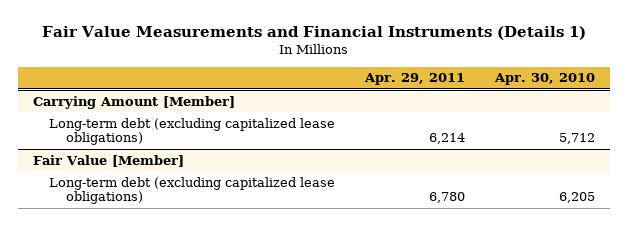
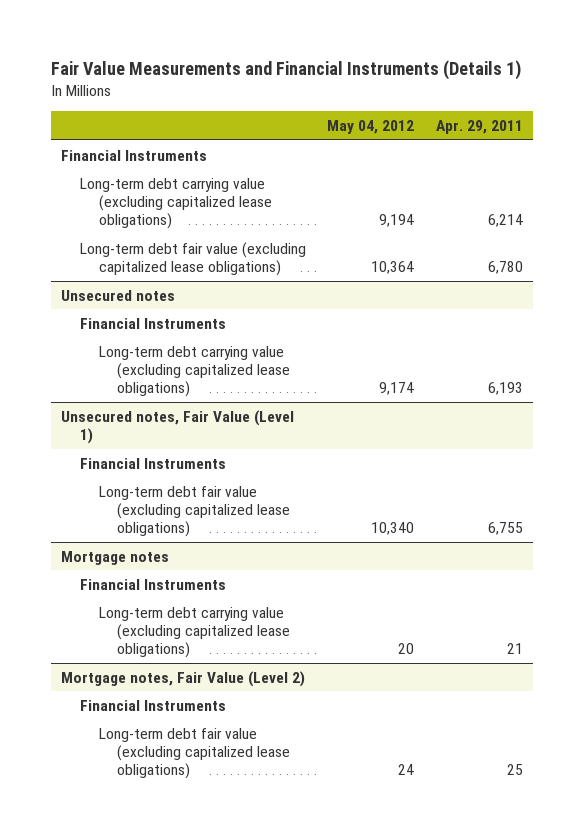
[493,73,595,86] Apr. 30, 2010 -> none
none -> [327,120,415,135] May 04, 2012
[32,95,235,109] Carrying Amount [Member] -> none
[32,154,184,167] Fair Value [Member] -> none
none -> [61,149,208,161] Financial Instruments
[49,117,336,146] Long-term debt (excluding capitalized lease obligations) -> [80,177,272,230] Long-term debt carrying value (excluding capitalized lease obligations)
none -> [80,241,307,277] Long-term debt fair value (excluding capitalized lease obligations)
none -> [61,289,176,301] Unsecured notes
none -> [80,317,227,329] Financial Instruments
[49,176,336,205] Long-term debt (excluding capitalized lease obligations) -> [98,345,291,398] Long-term debt carrying value (excluding capitalized lease obligations)
[429,192,466,204] 6,780 -> [487,382,523,396] 6,193
none -> [61,409,295,445] Unsecured notes, Fair Value (Level 1)
none -> [80,457,227,469] Financial Instruments
none -> [98,485,291,538] Long-term debt fair value (excluding capitalized lease obligations)
none -> [61,550,170,565] Mortgage notes
none -> [80,578,227,590] Financial Instruments
none -> [98,606,291,659] Long-term debt carrying value (excluding capitalized lease obligations)
none -> [61,670,306,687] Mortgage notes, Fair Value (Level 2)
none -> [80,699,227,711] Financial Instruments
none -> [98,727,291,780] Long-term debt fair value (excluding capitalized lease obligations)

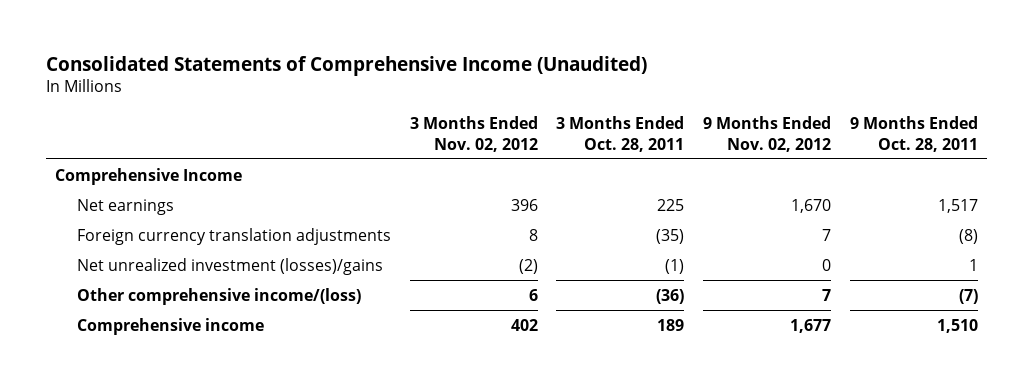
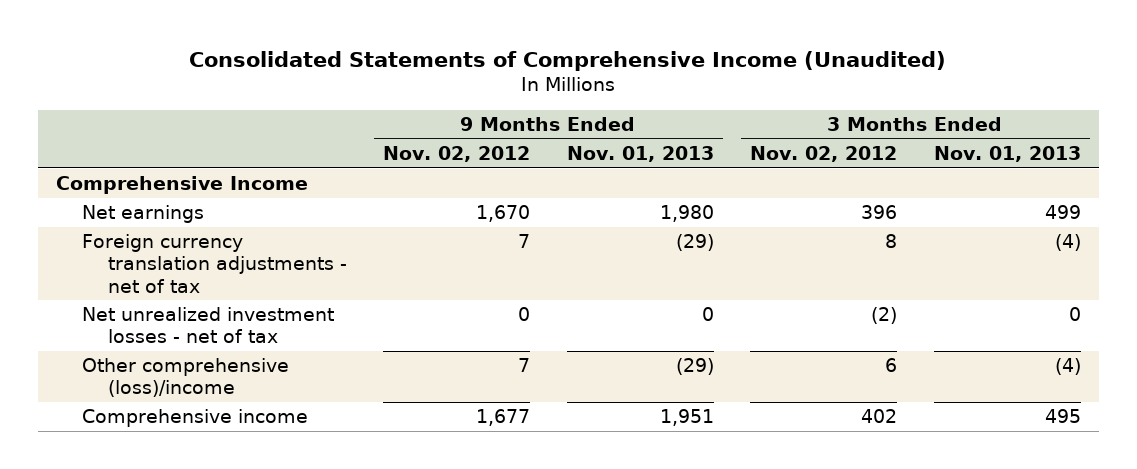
[556,115,685,152] 3 Months Ended Oct. 28, 2011 -> none
[849,115,978,152] 9 Months Ended Oct. 28, 2011 -> none
none -> [566,145,714,162] Nov. 01, 2013
none -> [933,145,1081,162] Nov. 01, 2013
[77,227,392,245] Foreign currency translation adjustments -> [82,234,347,293] Foreign currency translation adjustments - net of tax
[77,257,384,275] Net unrealized investment (losses)/gains -> [82,307,335,344] Net unrealized investment losses - net of tax
[77,287,362,305] Other comprehensive income/(loss) -> [82,358,290,398] Other comprehensive (loss)/income

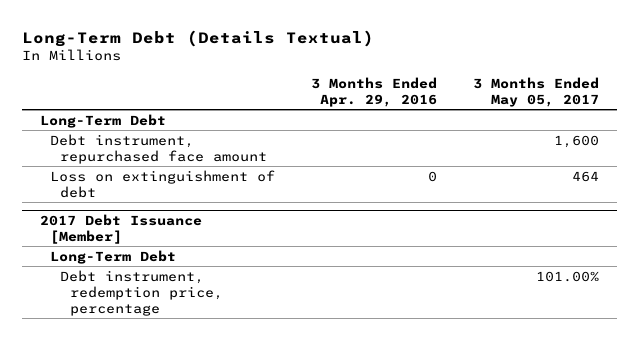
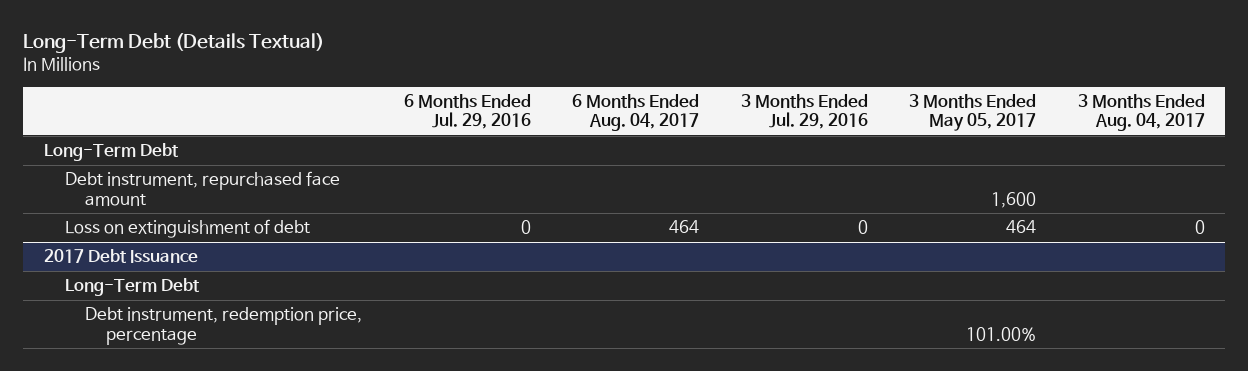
[311,76,438,107] 3 Months Ended Apr. 29, 2016 -> none
none -> [403,93,531,130] 6 Months Ended Jul. 29, 2016
none -> [572,93,700,132] 6 Months Ended Aug. 04, 2017
none -> [740,93,868,130] 3 Months Ended Jul. 29, 2016
none -> [1077,93,1205,132] 3 Months Ended Aug. 04, 2017
[40,213,203,244] 2017 Debt Issuance [Member] -> [43,249,198,264] 2017 Debt Issuance

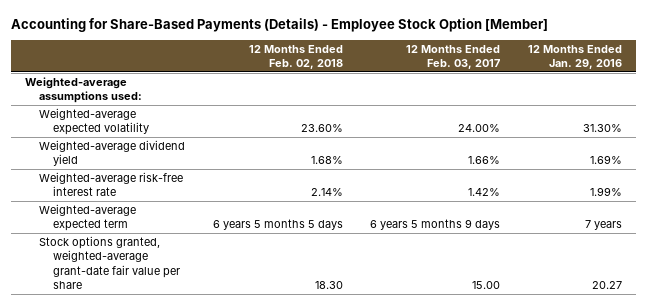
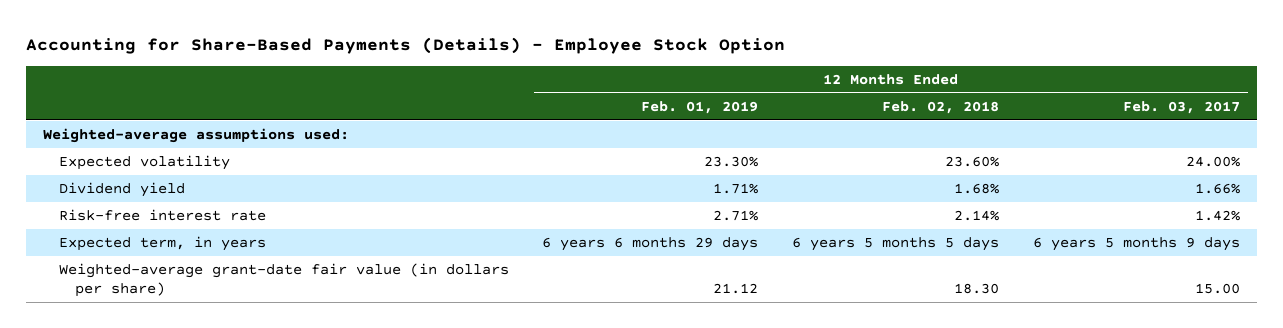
[11,17,549,32] Accounting for Share-Based Payments (Details) - Employee Stock Option [Member] -> [25,37,785,55] Accounting for Share-Based Payments (Details) - Employee Stock Option
[528,44,623,70] 12 Months Ended Jan. 29, 2016 -> none
none -> [641,100,759,114] Feb. 01, 2019
[38,107,149,136] Weighted-average expected volatility -> [58,155,230,171] Expected volatility
[38,139,185,167] Weighted-average dividend yield -> [58,182,185,198] Dividend yield
[38,171,183,197] Weighted-average risk-free interest rate -> [58,209,266,222] Risk-free interest rate
[38,203,136,232] Weighted-average expected term -> [58,236,266,252] Expected term, in years
[38,235,180,289] Stock options granted, weighted-average grant-date fair value per share -> [58,263,509,298] Weighted-average grant-date fair value (in dollars per share)

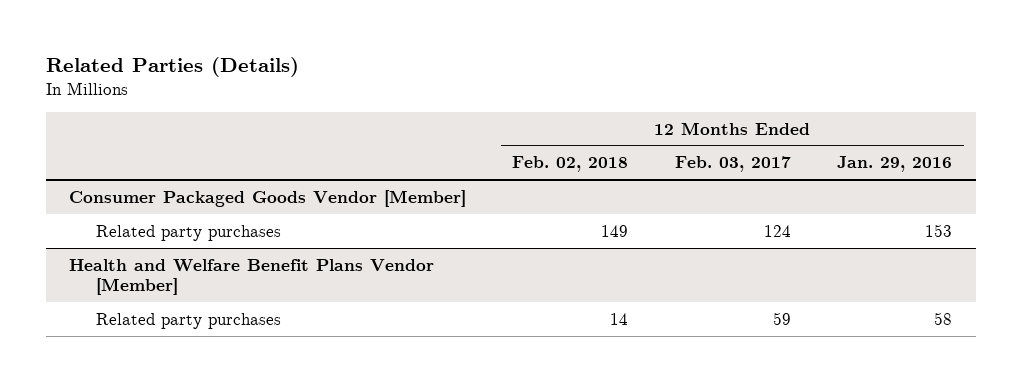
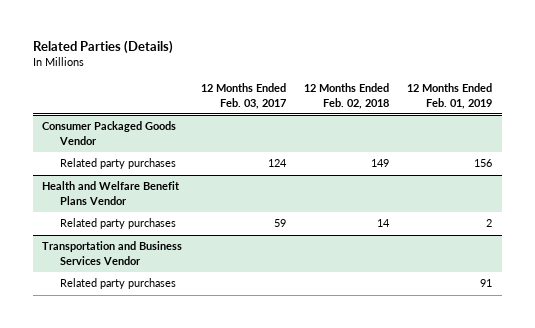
[837,156,953,173] Jan. 29, 2016 -> none
none -> [407,83,493,109] 12 Months Ended Feb. 01, 2019
[68,189,466,207] Consumer Packaged Goods Vendor [Member] -> [42,121,177,145] Consumer Packaged Goods Vendor
[68,258,434,296] Health and Welfare Benefit Plans Vendor [Member] -> [42,181,181,205] Health and Welfare Benefit Plans Vendor
none -> [42,241,183,265] Transportation and Business Services Vendor
none -> [59,278,176,290] Related party purchases

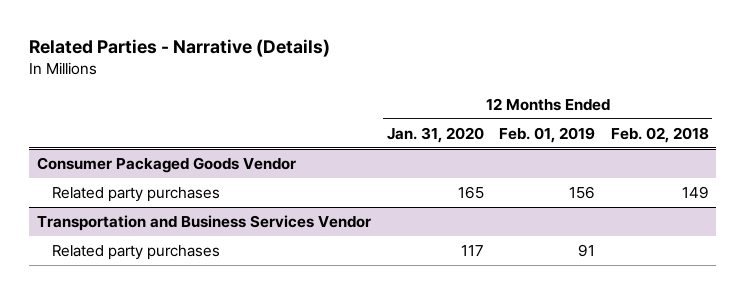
[33,39,174,54] Related Parties (Details) -> [29,39,331,58] Related Parties - Narrative (Details)
[200,83,286,109] 12 Months Ended Feb. 03, 2017 -> none
none -> [386,126,484,143] Jan. 31, 2020
[42,181,181,205] Health and Welfare Benefit Plans Vendor -> none
[59,218,176,230] Related party purchases -> none

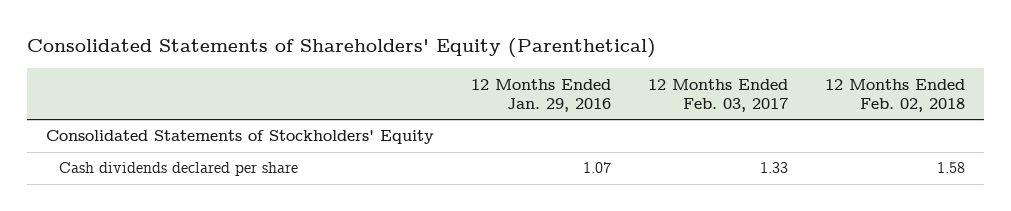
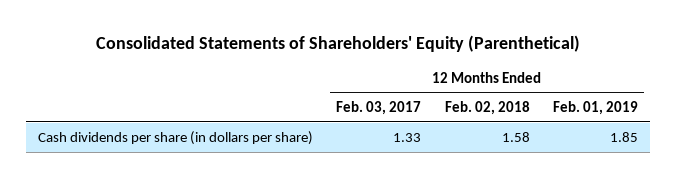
[470,78,611,112] 12 Months Ended Jan. 29, 2016 -> none
none -> [553,101,639,116] Feb. 01, 2019
[45,130,434,145] Consolidated Statements of Stockholders' Equity -> none
[58,162,298,177] Cash dividends declared per share -> [37,131,313,146] Cash dividends per share (in dollars per share)

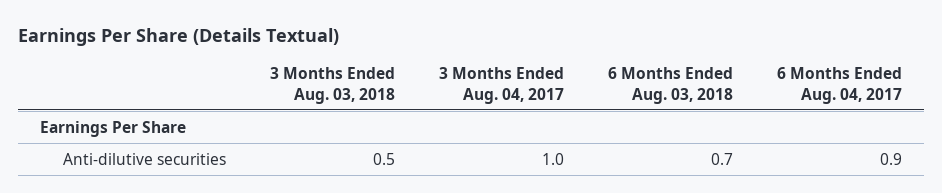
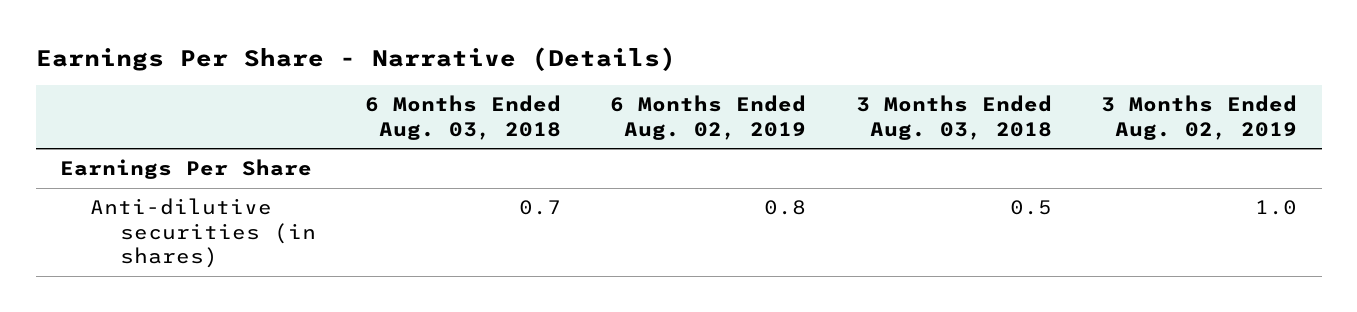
[18,28,340,47] Earnings Per Share (Details Textual) -> [35,46,676,71] Earnings Per Share - Narrative (Details)
[438,67,564,104] 3 Months Ended Aug. 04, 2017 -> none
[777,67,903,104] 6 Months Ended Aug. 04, 2017 -> none
none -> [610,95,807,140] 6 Months Ended Aug. 02, 2019
none -> [1100,95,1297,140] 3 Months Ended Aug. 02, 2019
[62,152,226,165] Anti-dilutive securities -> [89,198,316,268] Anti-dilutive securities (in shares)

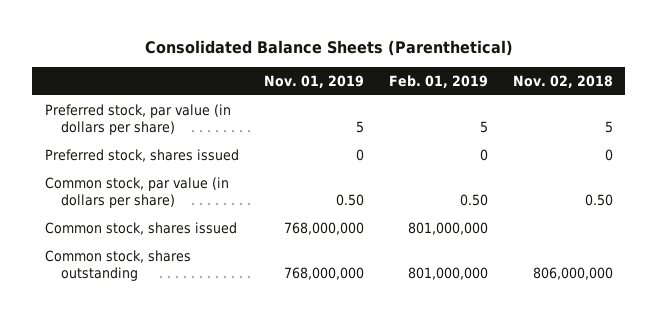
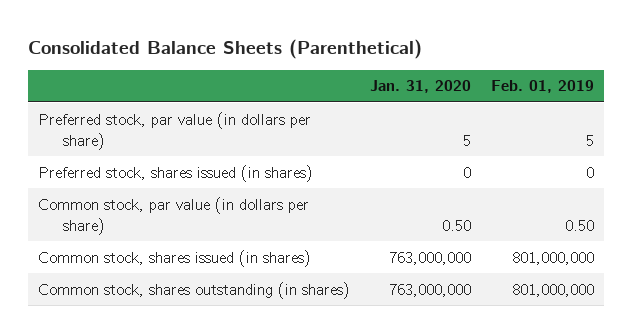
[263,75,364,89] Nov. 01, 2019 -> none
[512,75,613,89] Nov. 02, 2018 -> none
none -> [370,80,472,94] Jan. 31, 2020
[44,148,239,162] Preferred stock, shares issued -> [38,164,314,182] Preferred stock, shares issued (in shares)
[44,221,237,235] Common stock, shares issued -> [38,249,312,267] Common stock, shares issued (in shares)
[44,249,191,282] Common stock, shares outstanding -> [38,281,351,299] Common stock, shares outstanding (in shares)

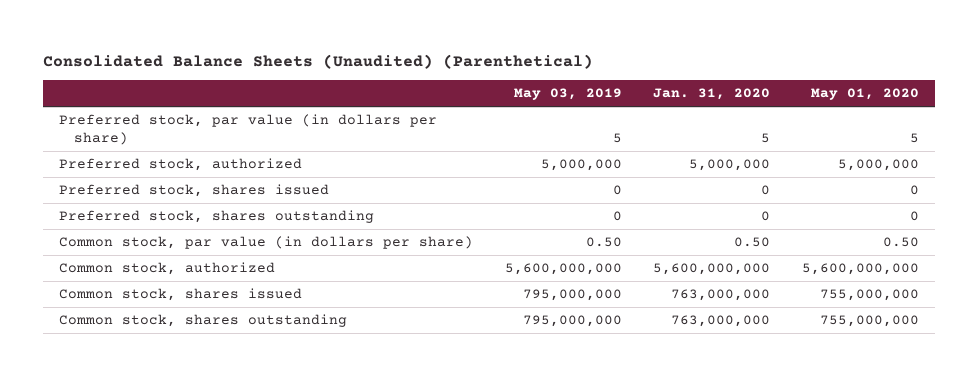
[28,38,423,59] Consolidated Balance Sheets (Parenthetical) -> [43,53,594,69] Consolidated Balance Sheets (Unaudited) (Parenthetical)
[491,80,595,94] Feb. 01, 2019 -> none
none -> [513,88,622,101] May 03, 2019
none -> [810,88,919,101] May 01, 2020
none -> [58,158,302,172] Preferred stock, authorized
[38,164,314,182] Preferred stock, shares issued (in shares) -> [58,184,329,198] Preferred stock, shares issued
none -> [58,210,374,224] Preferred stock, shares outstanding
none -> [58,262,275,276] Common stock, authorized
[38,249,312,267] Common stock, shares issued (in shares) -> [58,288,302,302] Common stock, shares issued
[38,281,351,299] Common stock, shares outstanding (in shares) -> [58,314,347,328] Common stock, shares outstanding

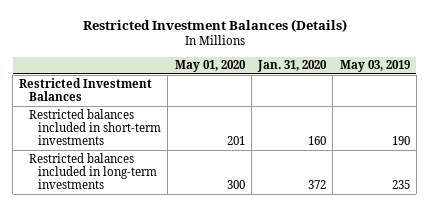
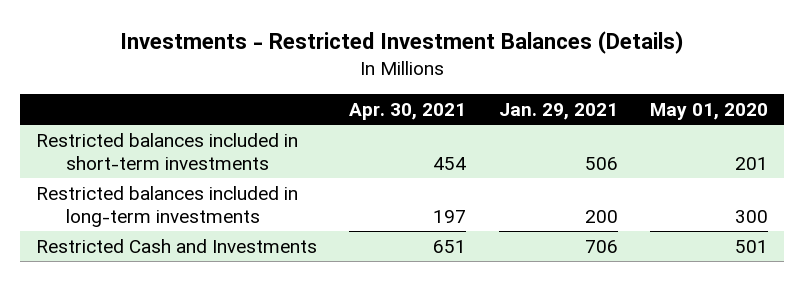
[82,19,347,33] Restricted Investment Balances (Details) -> [120,31,685,55] Investments - Restricted Investment Balances (Details)
[257,60,328,73] Jan. 31, 2020 -> none
[339,60,410,73] May 03, 2019 -> none
none -> [349,102,467,120] Apr. 30, 2021
none -> [498,102,618,120] Jan. 29, 2021
[19,77,153,102] Restricted Investment Balances -> none
none -> [36,238,318,253] Restricted Cash and Investments

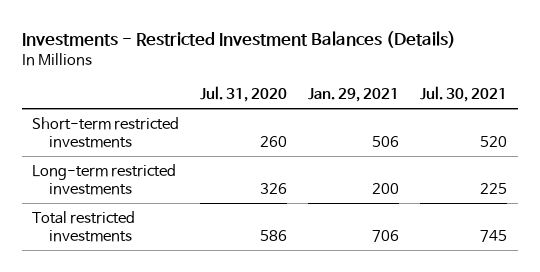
[349,102,467,120] Apr. 30, 2021 -> none
[650,102,769,120] May 01, 2020 -> none
none -> [200,86,288,103] Jul. 31, 2020
none -> [420,86,508,103] Jul. 30, 2021
[36,132,299,171] Restricted balances included in short-term investments -> [32,116,180,149] Short-term restricted investments
[36,185,299,228] Restricted balances included in long-term investments -> [32,163,177,196] Long-term restricted investments
[36,238,318,253] Restricted Cash and Investments -> [32,210,136,243] Total restricted investments

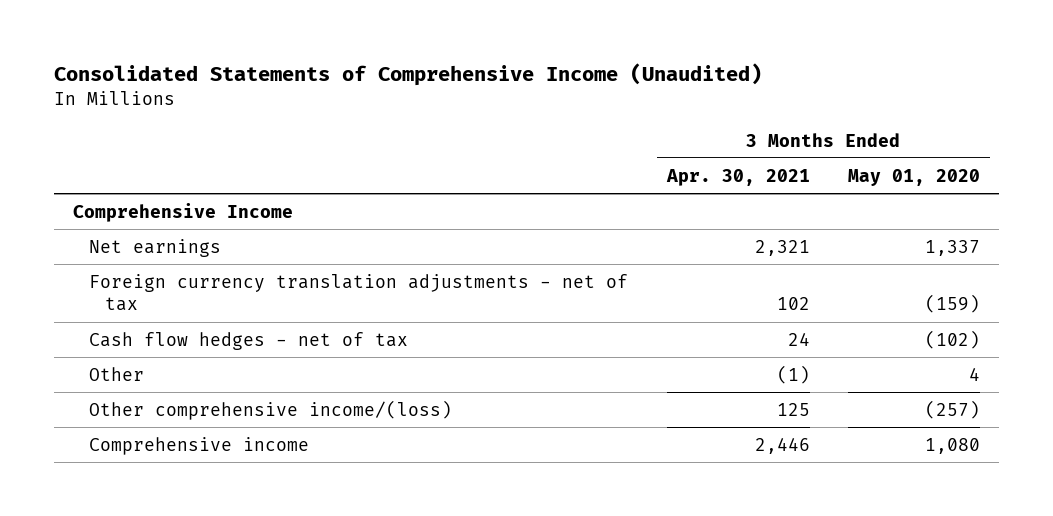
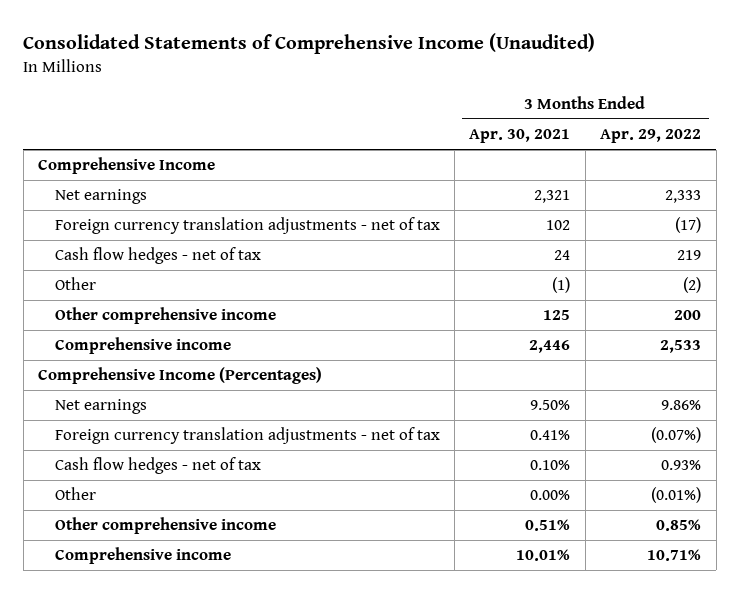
[847,168,980,186] May 01, 2020 -> none
none -> [600,129,702,144] Apr. 29, 2022
[89,399,453,420] Other comprehensive income/(loss) -> [54,307,276,325] Other comprehensive income
none -> [38,367,323,385] Comprehensive Income (Percentages)
none -> [54,399,147,415] Net earnings
none -> [54,427,440,445] Foreign currency translation adjustments - net of tax
none -> [54,457,261,475] Cash flow hedges - net of tax
none -> [54,487,96,501] Other
none -> [54,517,276,535] Other comprehensive income
none -> [54,547,231,565] Comprehensive income

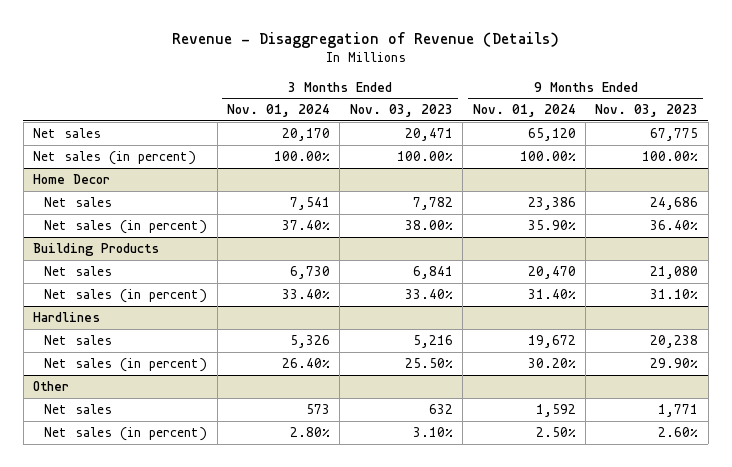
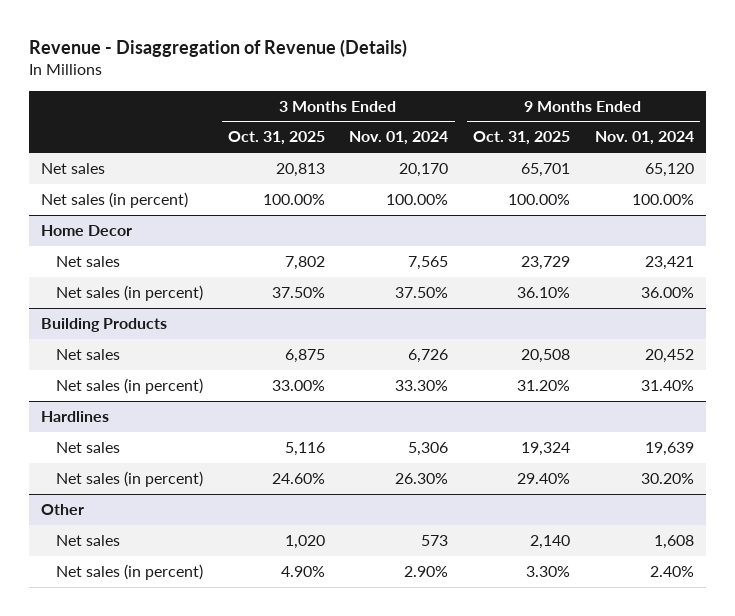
[349,104,453,118] Nov. 03, 2023 -> none
[595,104,699,118] Nov. 03, 2023 -> none
none -> [227,131,325,146] Oct. 31, 2025
none -> [473,131,571,146] Oct. 31, 2025
[289,196,330,210] 7,541 -> [408,256,449,271] 7,565
[527,196,576,210] 23,386 -> [644,256,694,271] 23,421
[281,219,330,230] 37.40% -> [395,287,449,299] 37.50%
[527,219,576,230] 35.90% -> [640,287,694,299] 36.00%
[289,265,330,279] 6,730 -> [408,349,449,364] 6,726
[527,265,576,279] 20,470 -> [644,349,694,364] 20,452
[281,288,330,299] 33.40% -> [395,380,449,392] 33.30%
[289,334,330,348] 5,326 -> [408,442,449,457] 5,306
[527,334,576,348] 19,672 -> [644,442,694,457] 19,639
[281,357,330,368] 26.40% -> [395,473,449,485] 26.30%
[535,403,576,417] 1,592 -> [653,535,694,550] 1,608
[289,426,330,437] 2.80% -> [404,566,449,578] 2.90%
[535,426,576,437] 2.50% -> [649,566,694,578] 2.40%

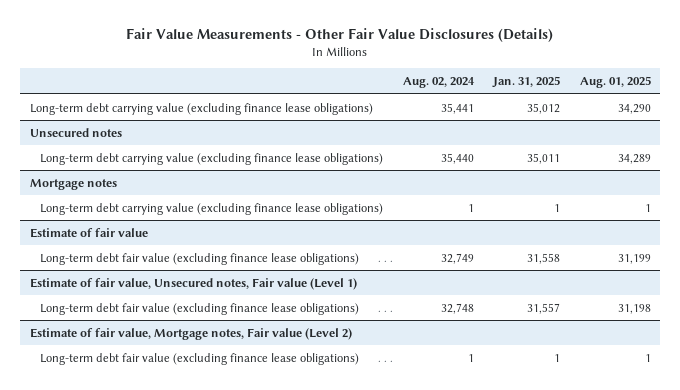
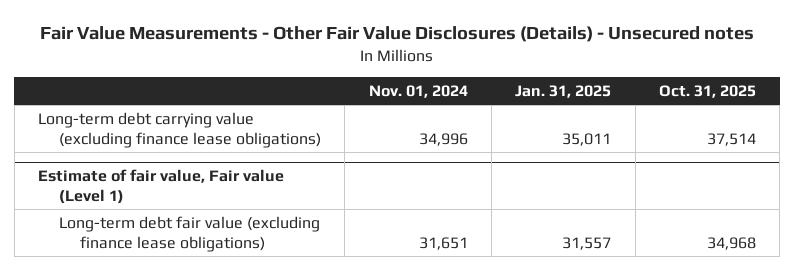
[126,28,554,43] Fair Value Measurements - Other Fair Value Disclosures (Details) -> [40,26,755,43] Fair Value Measurements - Other Fair Value Disclosures (Details) - Unsecured notes
[402,77,475,89] Aug. 02, 2024 -> none
[579,76,651,89] Aug. 01, 2025 -> none
none -> [368,85,468,99] Nov. 01, 2024
none -> [659,85,757,99] Oct. 31, 2025
[29,102,373,115] Long-term debt carrying value (excluding finance lease obligations) -> none
[29,127,122,137] Unsecured notes -> none
[29,178,117,190] Mortgage notes -> none
[39,202,383,215] Long-term debt carrying value (excluding finance lease obligations) -> none
[29,227,148,238] Estimate of fair value -> none
[39,252,359,265] Long-term debt fair value (excluding finance lease obligations) -> none
[29,277,357,290] Estimate of fair value, Unsecured notes, Fair value (Level 1) -> [38,168,285,205] Estimate of fair value, Fair value (Level 1)
[29,327,352,340] Estimate of fair value, Mortgage notes, Fair value (Level 2) -> none
[39,352,359,365] Long-term debt fair value (excluding finance lease obligations) -> none

